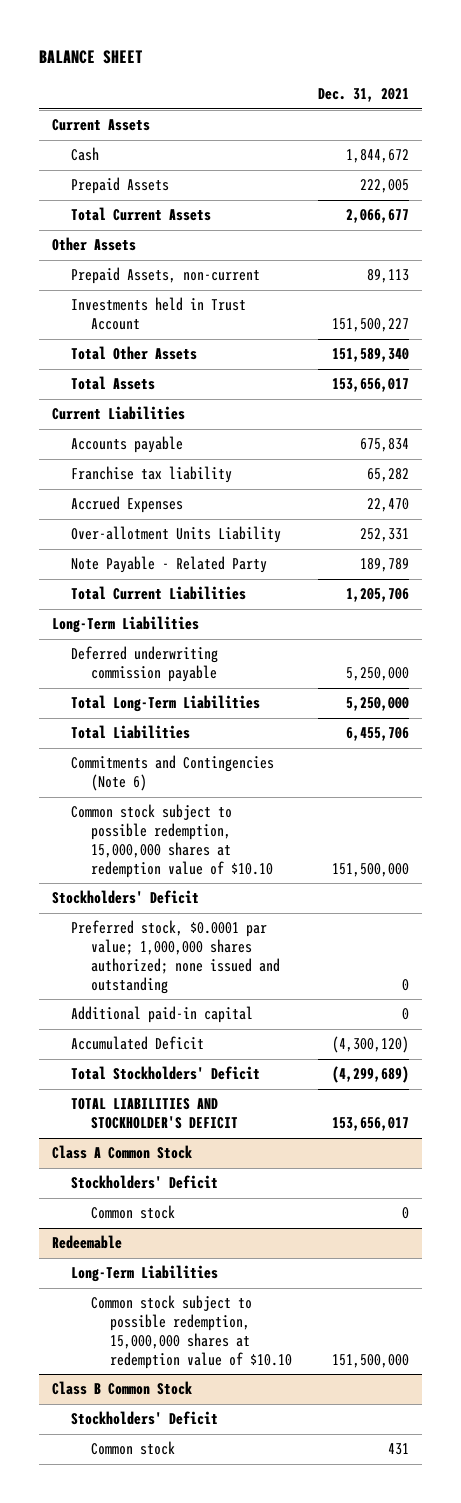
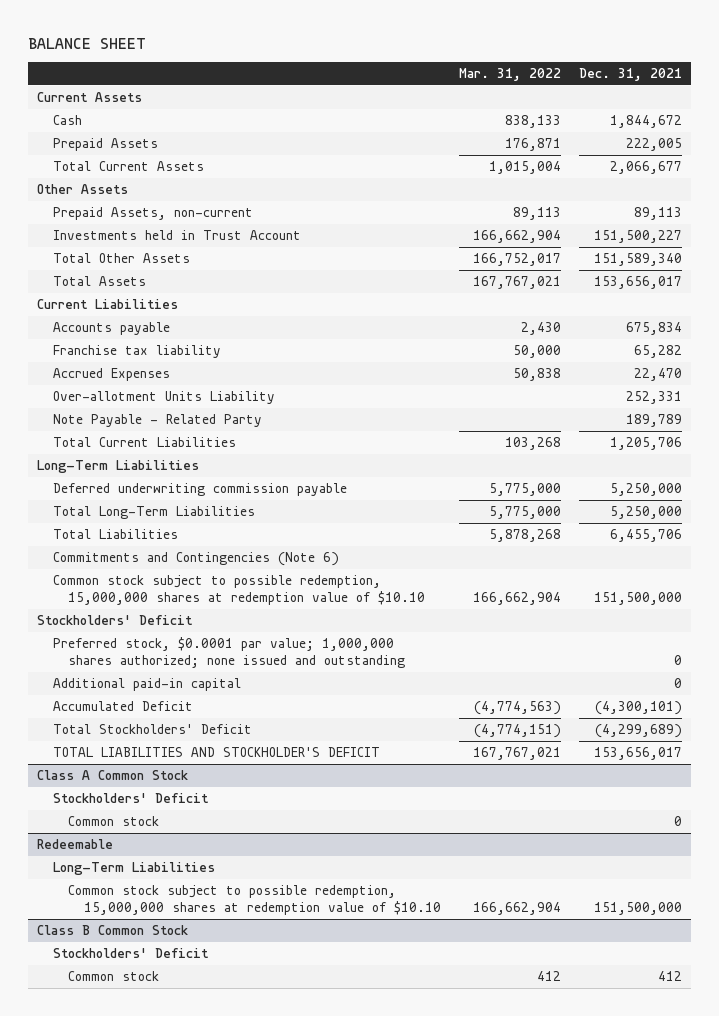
none -> [459,68,562,82] Mar. 31, 2022
[332,1036,410,1054] (4,300,120) -> [594,700,682,715] (4,300,101)
[388,1443,410,1456] 431 -> [657,970,682,981] 412

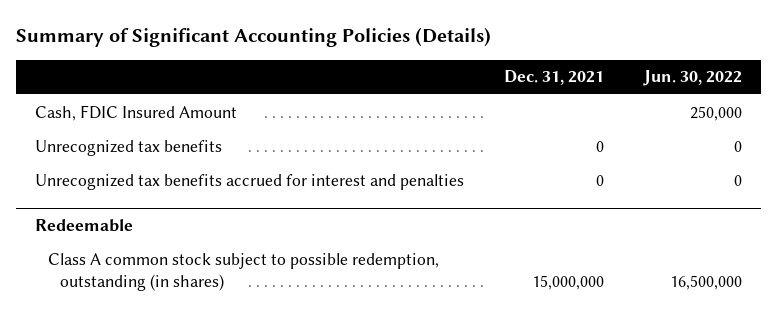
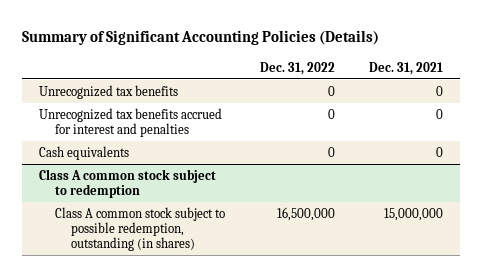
[642,70,742,87] Jun. 30, 2022 -> none
none -> [259,61,335,75] Dec. 31, 2022
[35,104,238,121] Cash, FDIC Insured Amount -> none
none -> [39,146,130,161] Cash equivalents
[35,218,134,232] Redeemable -> [39,169,217,199] Class A common stock subject to redemption

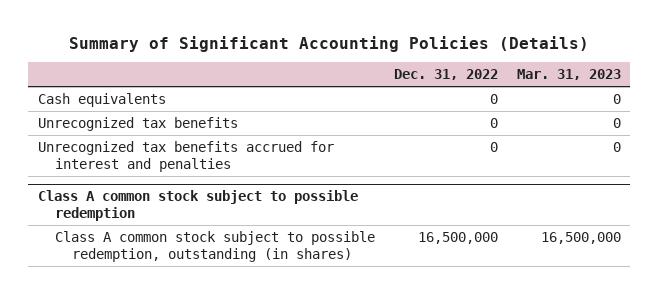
[369,61,444,75] Dec. 31, 2021 -> none
none -> [516,69,621,81] Mar. 31, 2023
[39,146,130,161] Cash equivalents -> [37,92,166,107] Cash equivalents
[39,169,217,199] Class A common stock subject to redemption -> [37,190,358,221] Class A common stock subject to possible redemption

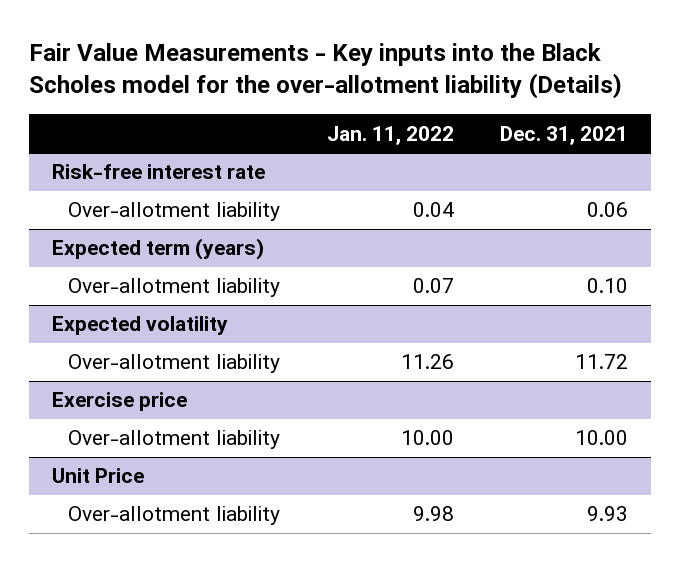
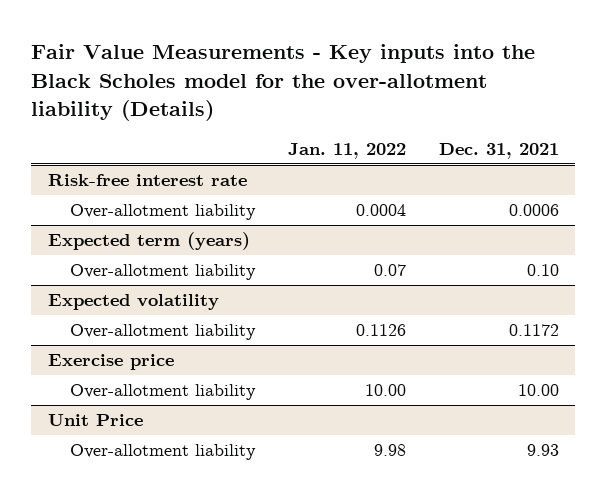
[412,202,454,218] 0.04 -> [355,204,406,217] 0.0004
[586,202,628,218] 0.06 -> [508,204,559,217] 0.0006
[400,354,454,370] 11.26 -> [355,324,406,337] 0.1126
[574,354,628,370] 11.72 -> [508,324,559,337] 0.1172

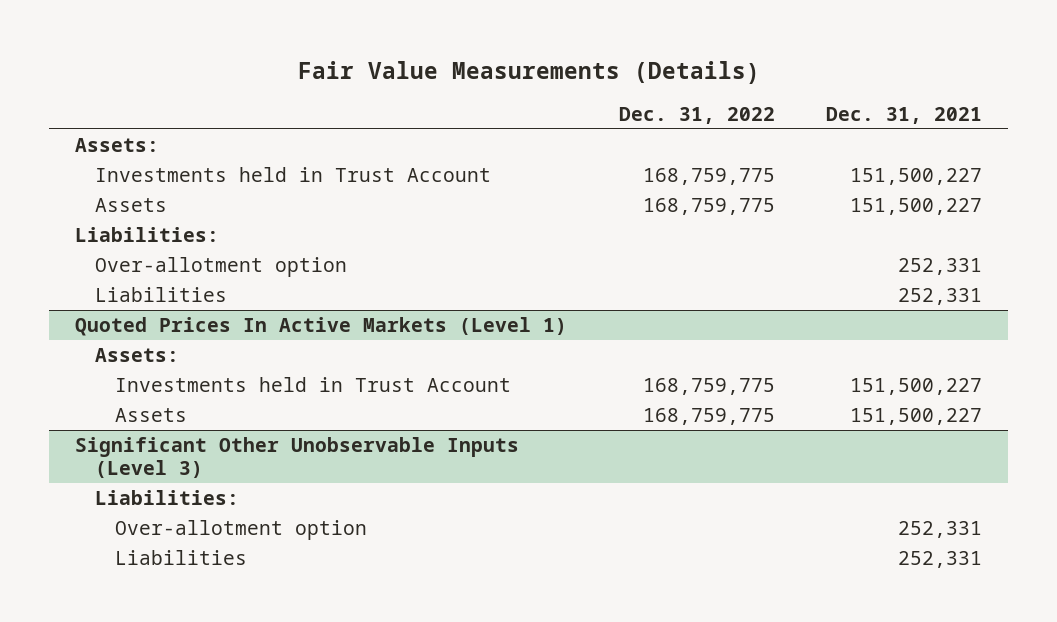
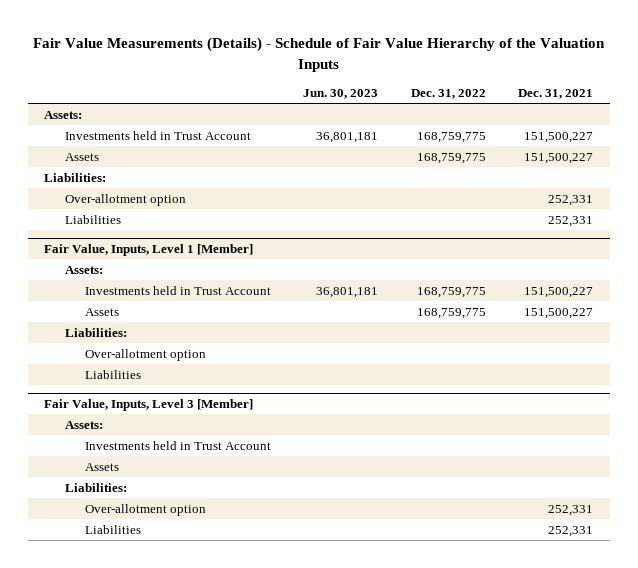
[297,61,760,85] Fair Value Measurements (Details) -> [32,37,605,73] Fair Value Measurements (Details) - Schedule of Fair Value Hierarchy of the Valuation Inputs
none -> [303,88,379,99] Jun. 30, 2023
[74,317,567,337] Quoted Prices In Active Markets (Level 1) -> [44,243,254,256] Fair Value, Inputs, Level 1 [Member]
[74,437,519,478] Significant Other Unobservable Inputs (Level 3) -> none
none -> [84,348,206,361] Over-allotment option
none -> [84,369,141,379] Liabilities
none -> [44,398,254,411] Fair Value, Inputs, Level 3 [Member]
none -> [64,420,103,429] Assets:
none -> [84,440,271,450] Investments held in Trust Account
none -> [84,462,119,471] Assets
none -> [64,482,127,492] Liabilities:

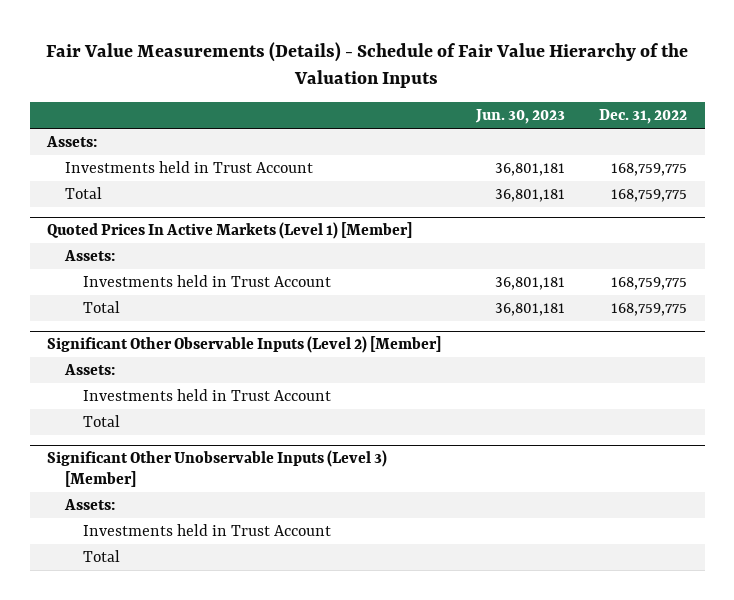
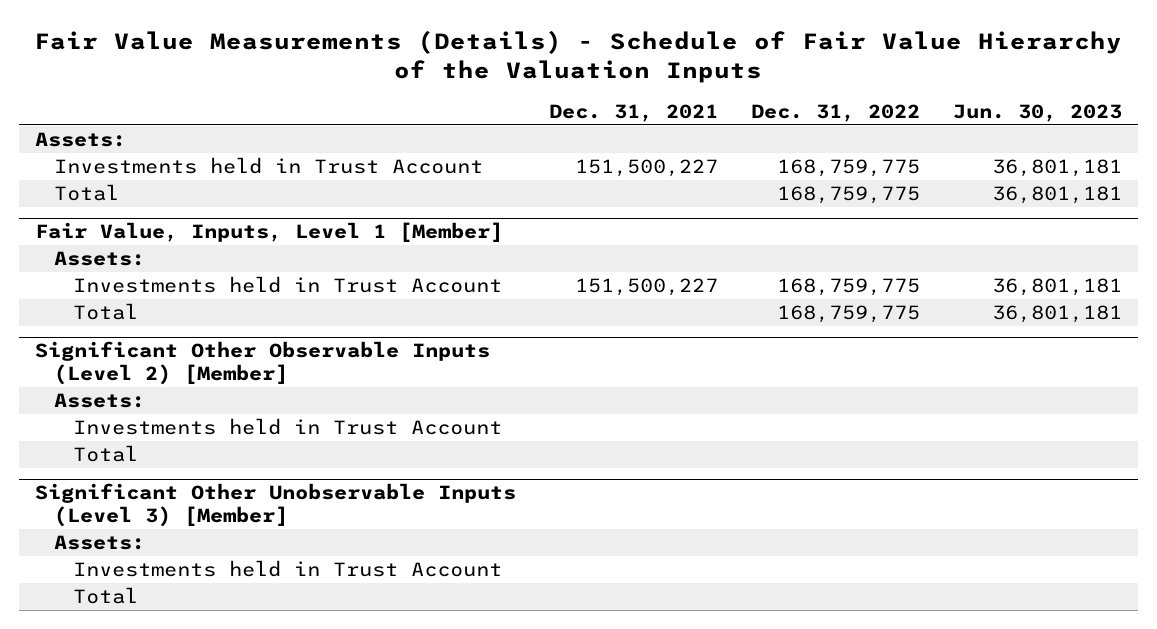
none -> [549,103,719,122] Dec. 31, 2021
[46,222,412,240] Quoted Prices In Active Markets (Level 1) [Member] -> [35,222,504,243] Fair Value, Inputs, Level 1 [Member]

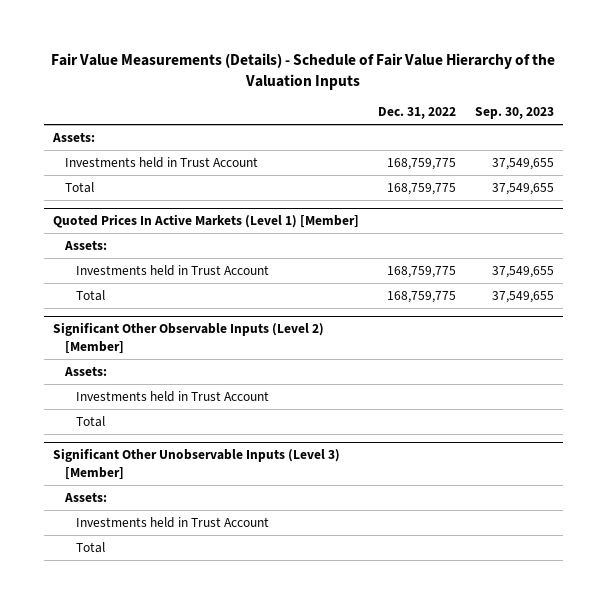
[549,103,719,122] Dec. 31, 2021 -> none
[952,103,1122,122] Jun. 30, 2023 -> none
none -> [474,107,554,120] Sep. 30, 2023
[35,222,504,243] Fair Value, Inputs, Level 1 [Member] -> [53,214,360,229] Quoted Prices In Active Markets (Level 1) [Member]

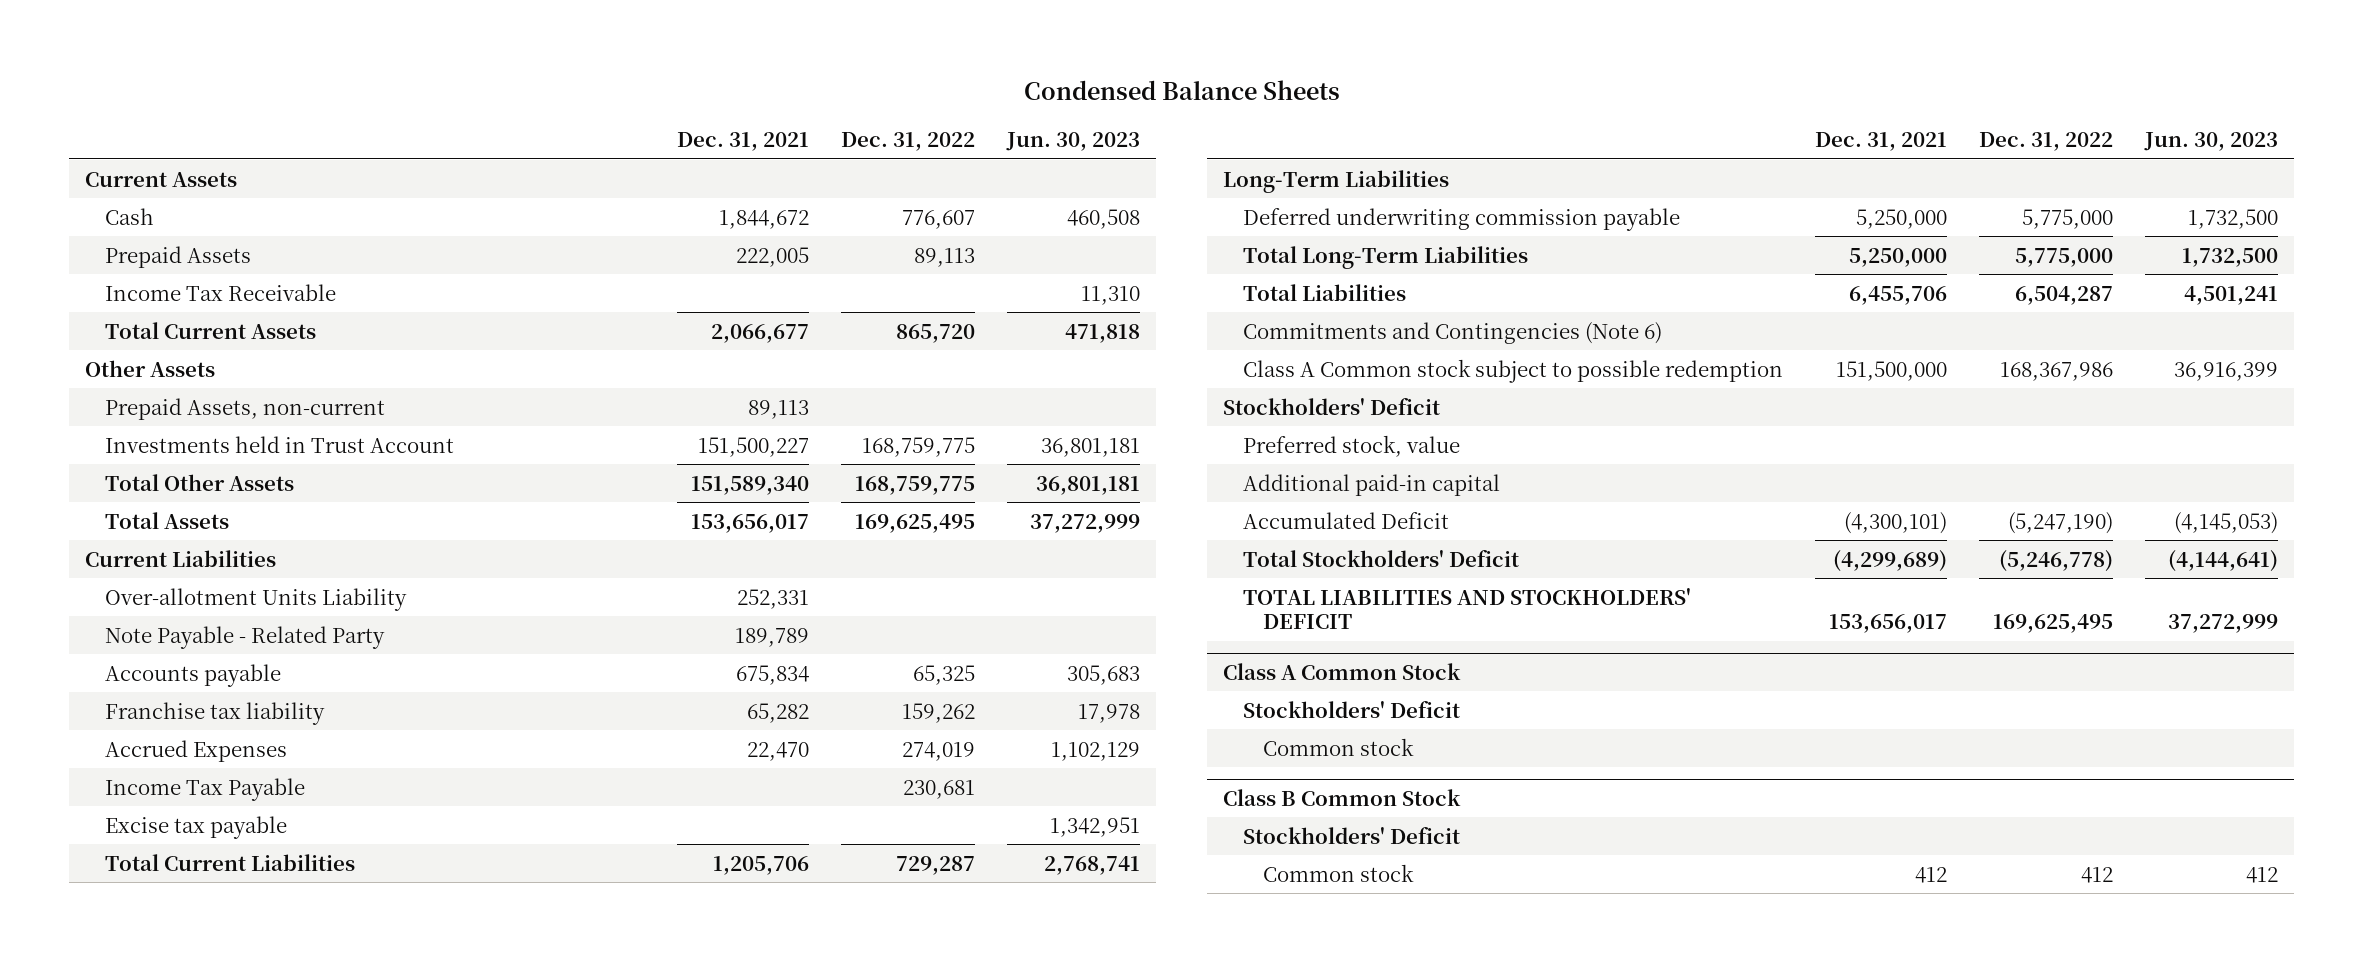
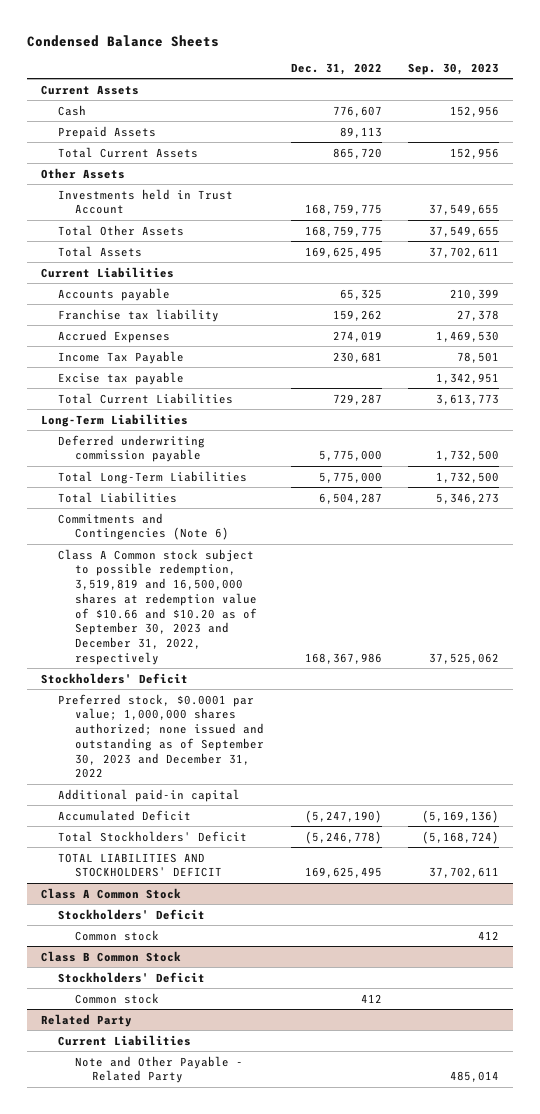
[676,132,809,152] Dec. 31, 2021 -> none
[1006,132,1141,152] Jun. 30, 2023 -> none
none -> [408,62,500,75] Sep. 30, 2023
[104,283,336,301] Income Tax Receivable -> none
[104,397,385,420] Prepaid Assets, non-current -> none
[104,587,407,611] Over-allotment Units Liability -> none
[104,625,385,649] Note Payable - Related Party -> none
[1243,358,1784,383] Class A Common stock subject to possible redemption -> [57,548,257,665] Class A Common stock subject to possible redemption, 3,519,819 and 16,500,000 shares at redemption value of $10.66 and $10.20 as of September 30, 2023 and December 31, 2022, respectively
[1243,434,1461,457] Preferred stock, value -> [57,693,264,779] Preferred stock, $0.0001 par value; 1,000,000 shares authorized; none issued and outstanding as of September 30, 2023 and December 31, 2022
none -> [40,1013,132,1027] Related Party
none -> [57,1034,191,1046] Current Liabilities
none -> [74,1055,243,1084] Note and Other Payable - Related Party

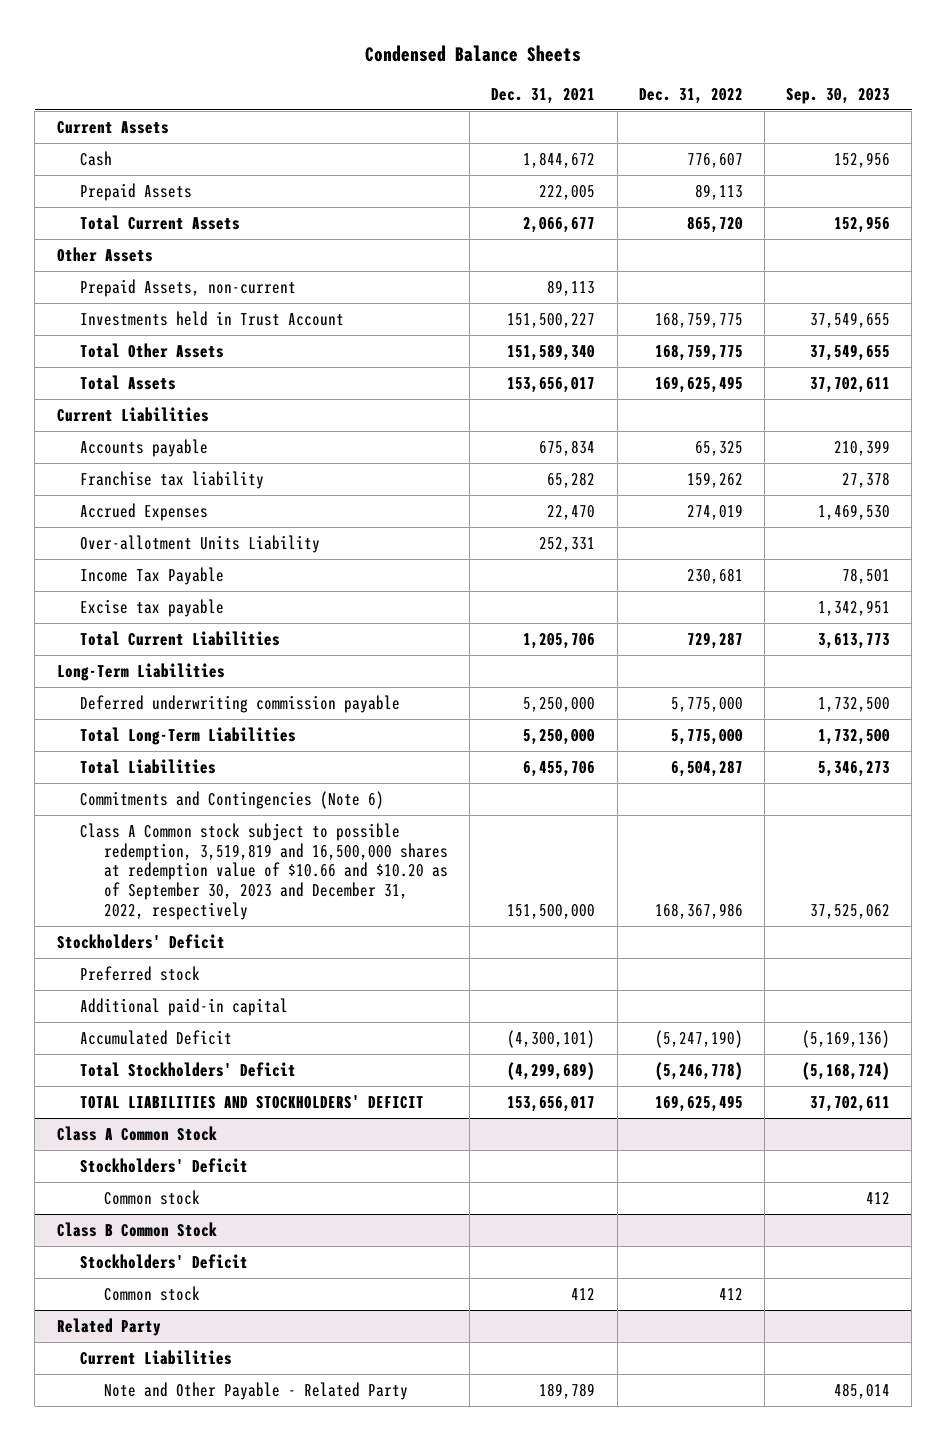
none -> [491,87,596,104] Dec. 31, 2021
none -> [80,278,297,297] Prepaid Assets, non-current
none -> [80,534,321,553] Over-allotment Units Liability
[57,693,264,779] Preferred stock, $0.0001 par value; 1,000,000 shares authorized; none issued and outstanding as of September 30, 2023 and December 31, 2022 -> [80,965,201,981] Preferred stock

